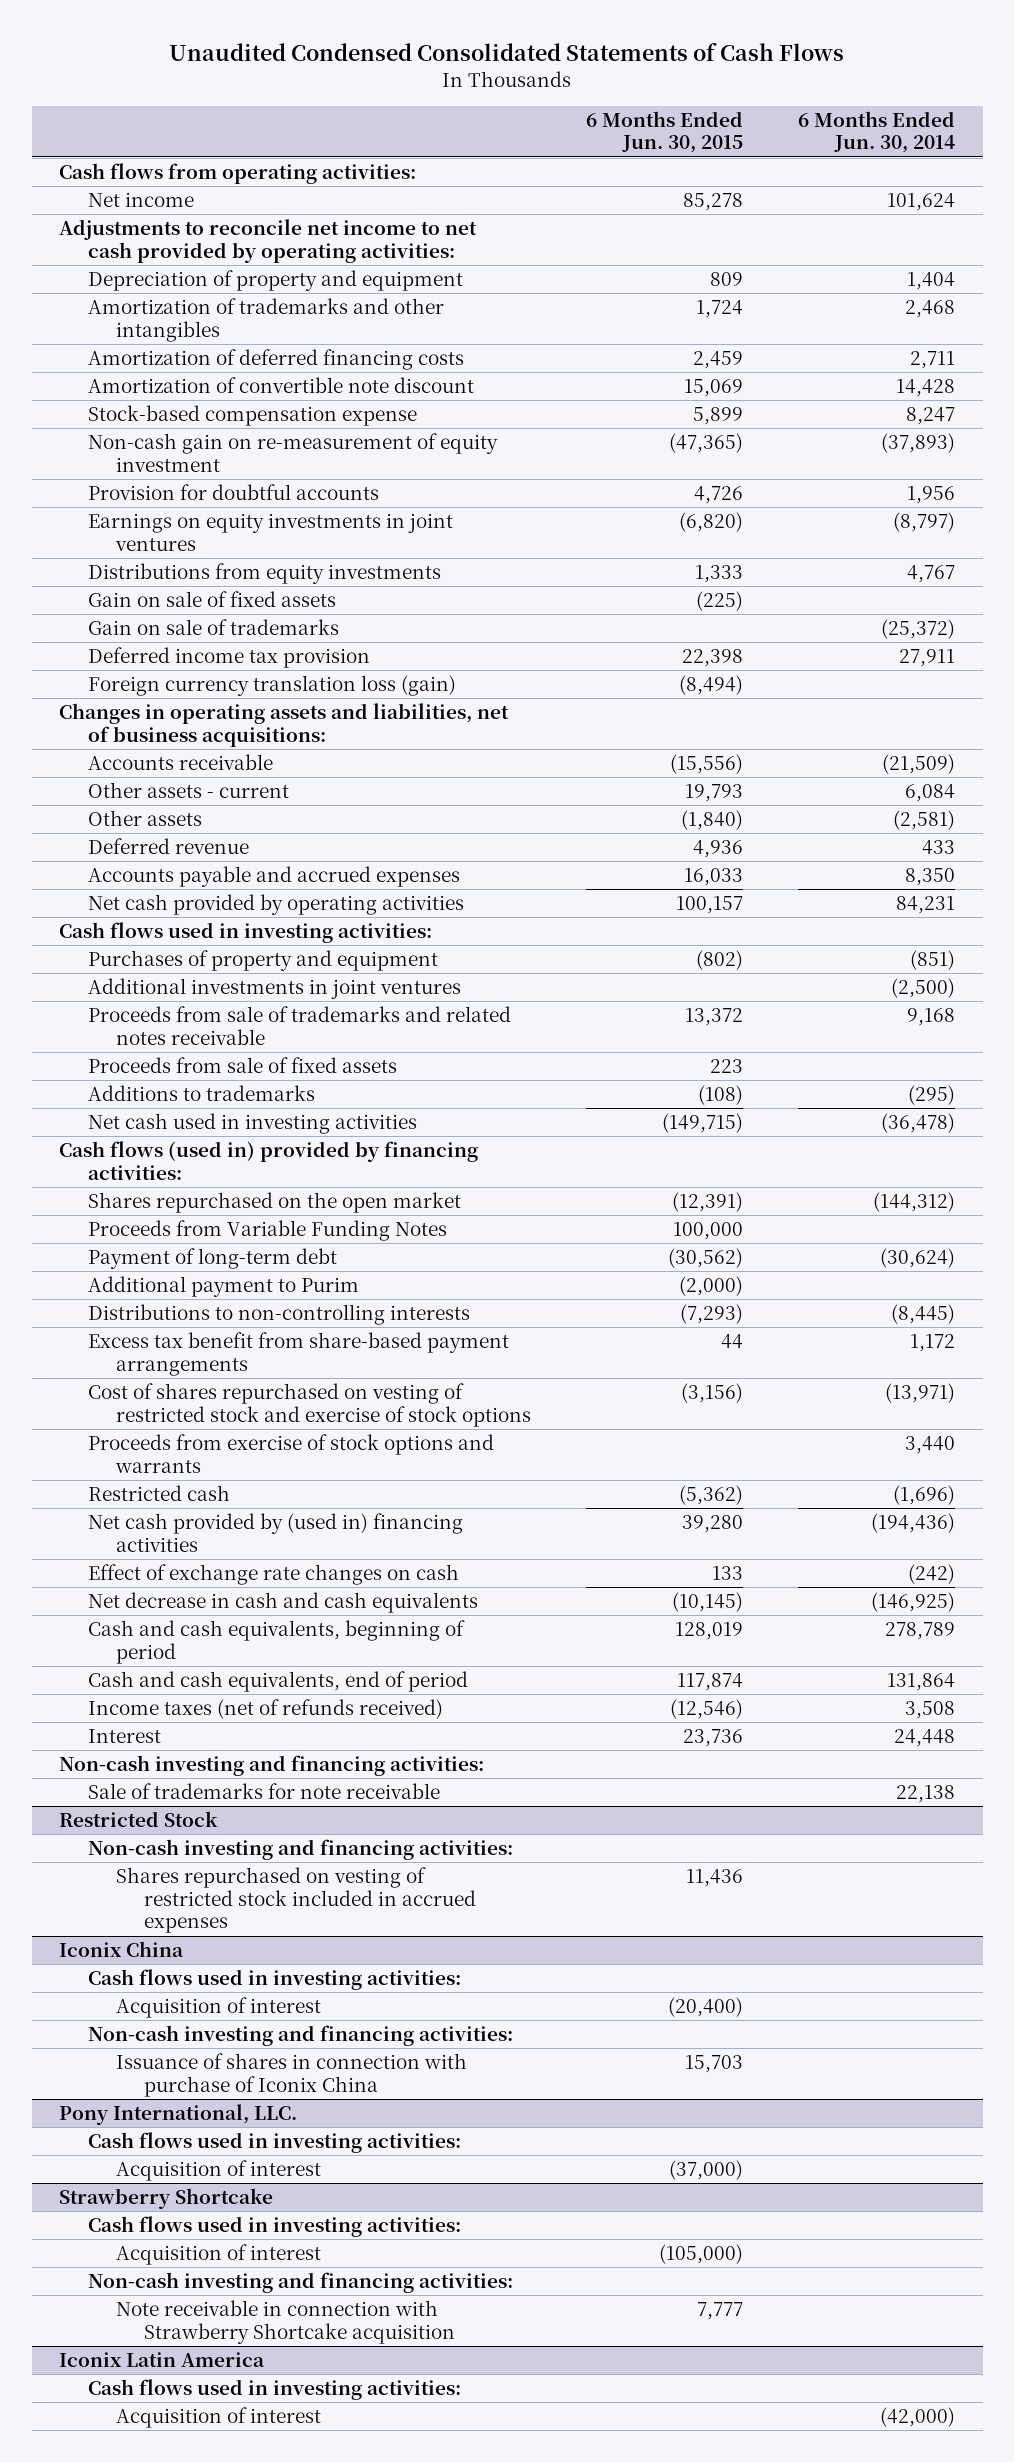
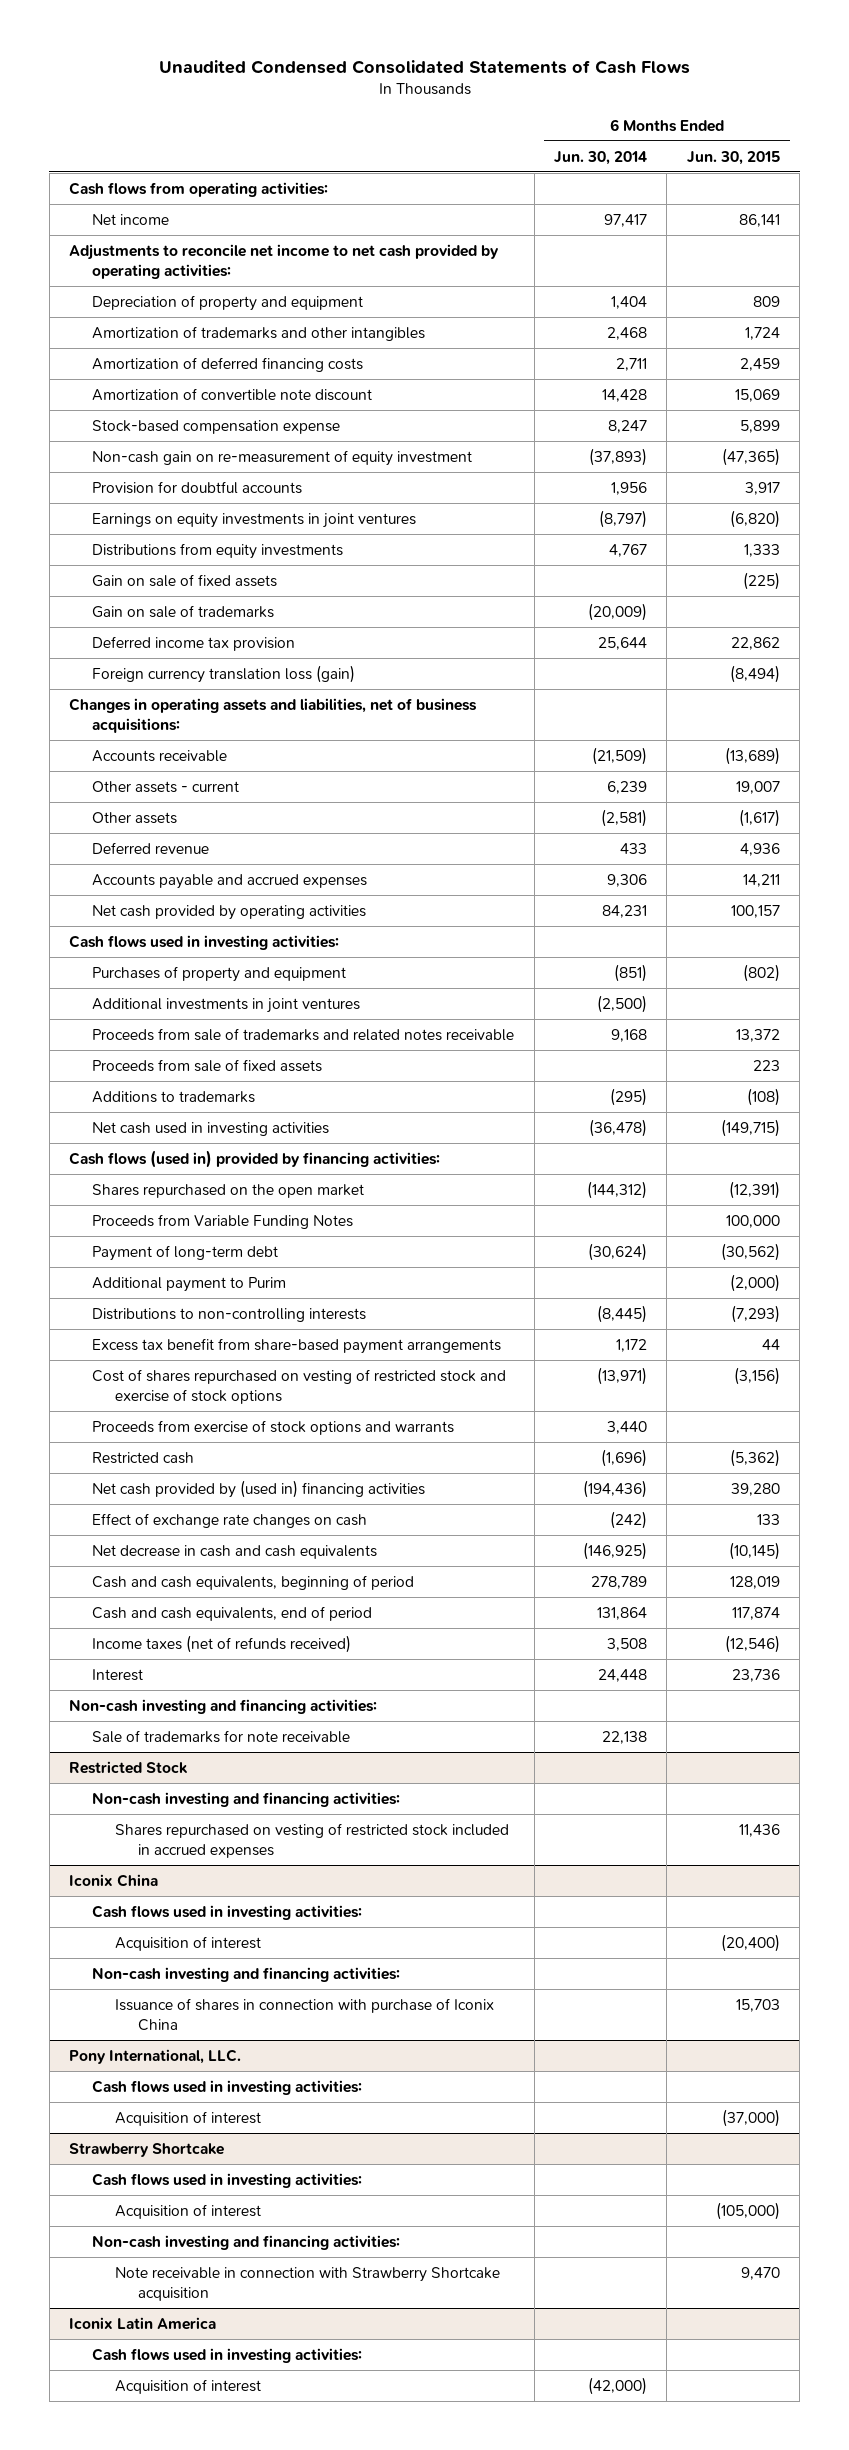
[682,193,743,212] 85,278 -> [738,213,780,227] 86,141
[886,193,955,212] 101,624 -> [603,213,647,227] 97,417
[693,486,743,505] 4,726 -> [744,481,780,495] 3,917
[880,619,955,640] (25,372) -> [587,602,647,621] (20,009)
[681,649,743,668] 22,398 -> [730,636,780,650] 22,862
[898,649,955,668] 27,911 -> [597,636,647,650] 25,644
[669,754,743,775] (15,556) -> [724,746,780,765] (13,689)
[684,784,743,803] 19,793 -> [735,780,780,794] 19,007
[904,784,955,803] 6,084 -> [606,780,647,794] 6,239
[680,810,743,831] (1,840) -> [738,808,780,827] (1,617)
[683,868,743,887] 16,033 -> [742,873,780,887] 14,211
[904,868,955,887] 8,350 -> [606,873,647,887] 9,306
[696,2302,743,2321] 7,777 -> [740,2266,780,2280] 9,470

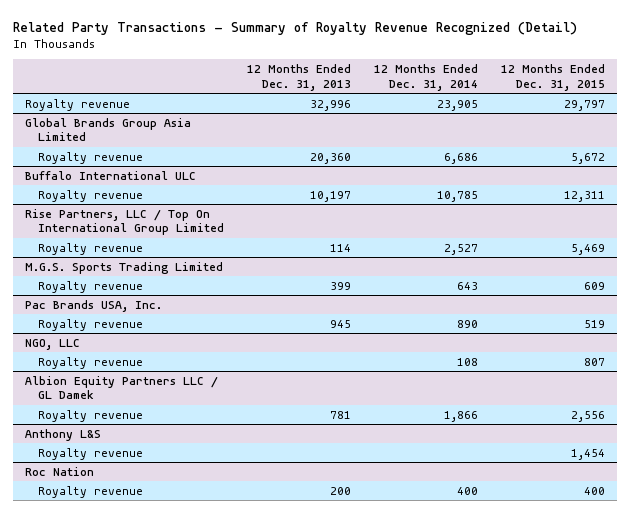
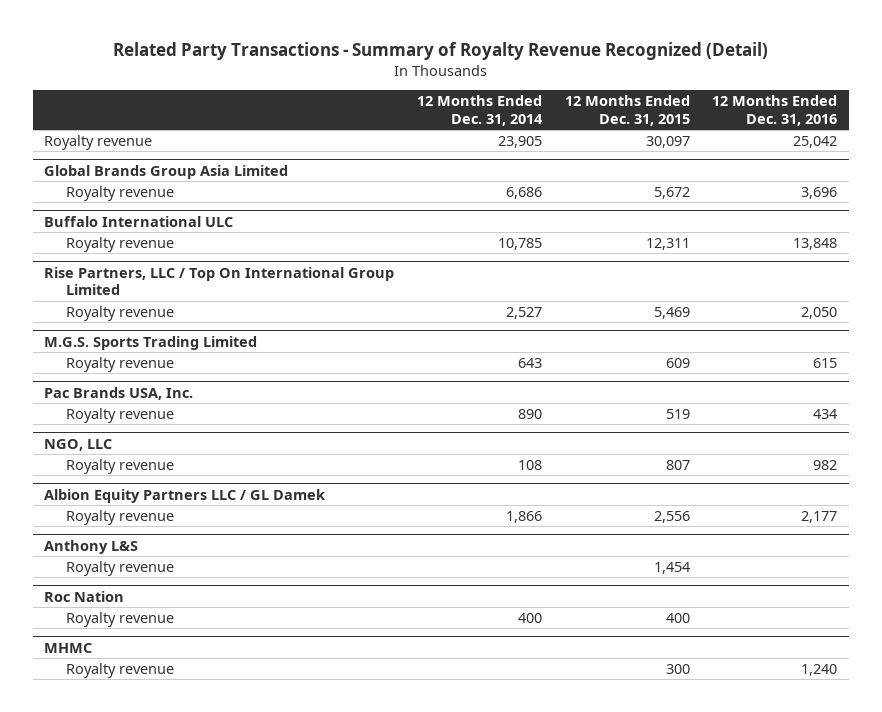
[247,64,352,91] 12 Months Ended Dec. 31, 2013 -> none
none -> [712,95,838,126] 12 Months Ended Dec. 31, 2016
[564,99,606,111] 29,797 -> [645,135,690,148] 30,097
none -> [44,642,93,653] MHMC
none -> [66,662,175,678] Royalty revenue

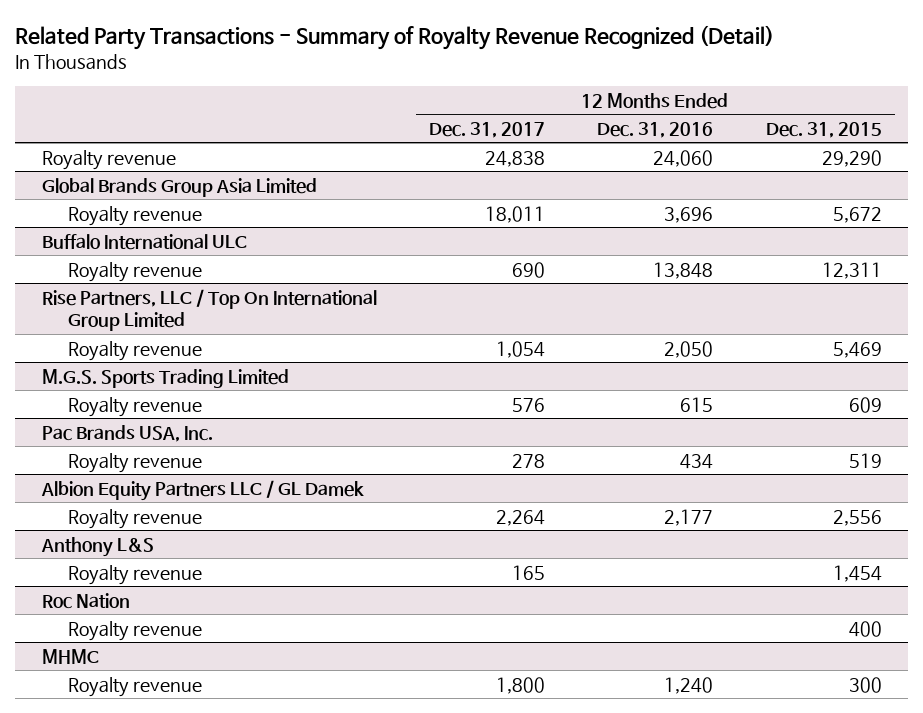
[417,95,544,126] 12 Months Ended Dec. 31, 2014 -> none
none -> [429,121,546,138] Dec. 31, 2017
[645,135,690,148] 30,097 -> [821,149,882,167] 29,290
[793,135,838,148] 25,042 -> [653,149,714,167] 24,060
[44,438,113,451] NGO, LLC -> none
[66,458,175,474] Royalty revenue -> none

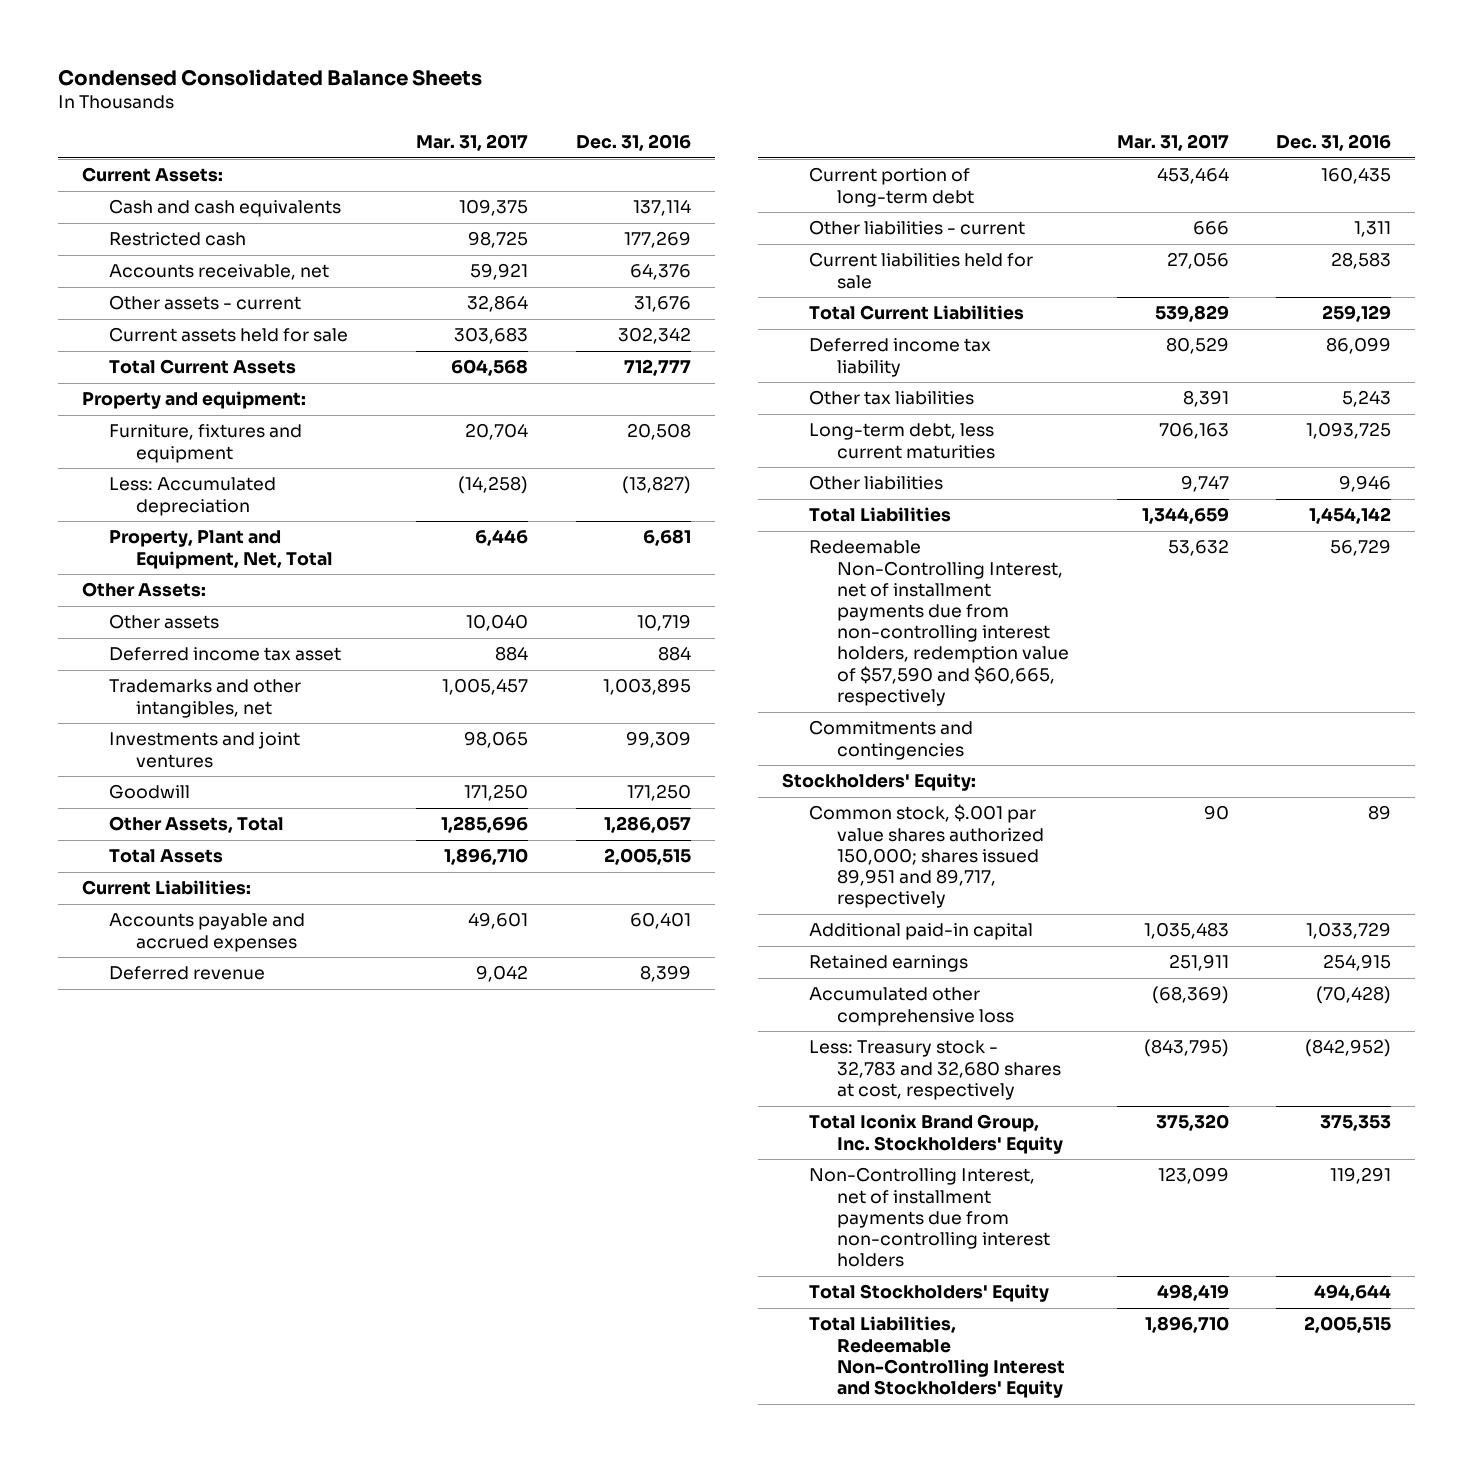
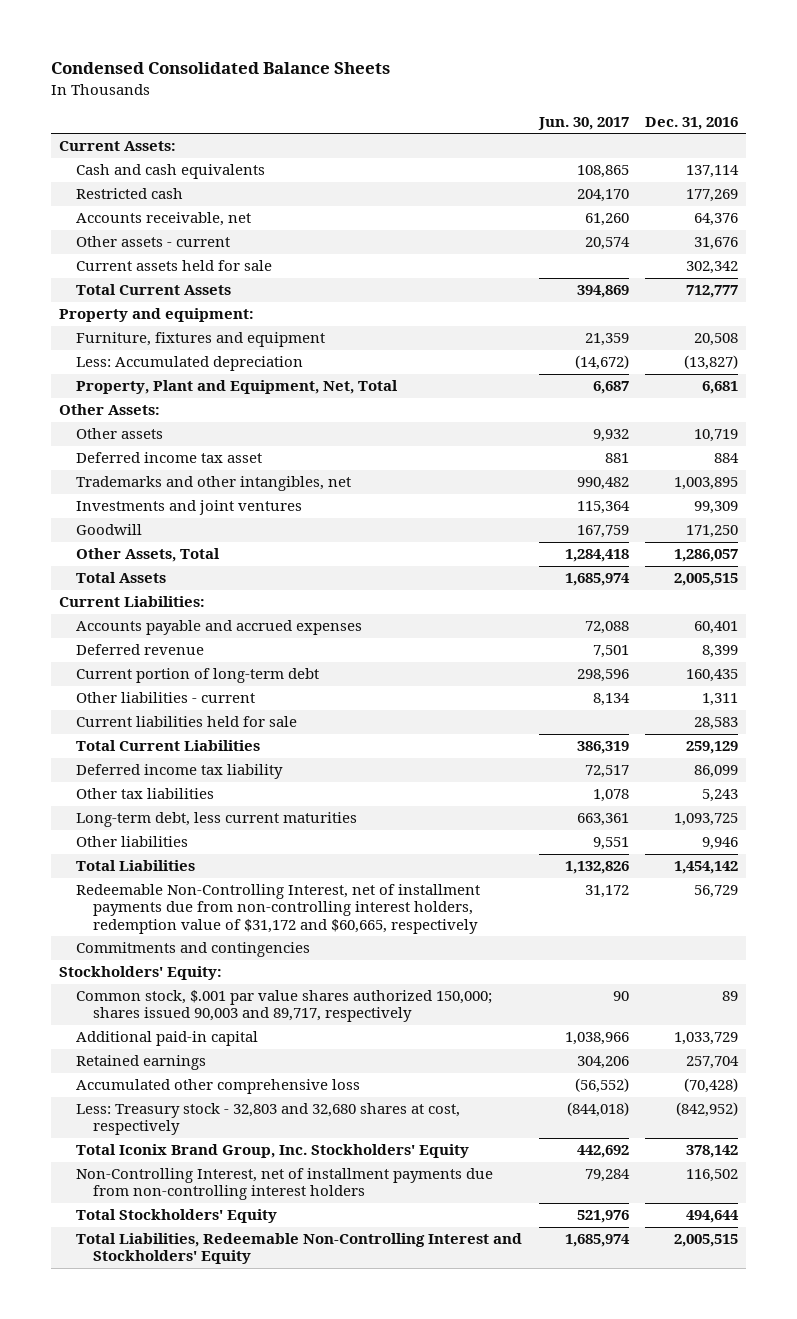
[416,133,529,151] Mar. 31, 2017 -> none
none -> [537,116,629,130] Jun. 30, 2017
[809,540,1069,706] Redeemable Non-Controlling Interest, net of installment payments due from non-controlling interest holders, redemption value of $57,590 and $60,665, respectively -> [76,884,481,934] Redeemable Non-Controlling Interest, net of installment payments due from non-controlling interest holders, redemption value of $31,172 and $60,665, respectively
[809,804,1044,909] Common stock, $.001 par value shares authorized 150,000; shares issued 89,951 and 89,717, respectively -> [76,990,493,1023] Common stock, $.001 par value shares authorized 150,000; shares issued 90,003 and 89,717, respectively
[1323,954,1392,972] 254,915 -> [685,1056,739,1070] 257,704
[809,1040,1061,1100] Less: Treasury stock - 32,783 and 32,680 shares at cost, respectively -> [76,1103,461,1136] Less: Treasury stock - 32,803 and 32,680 shares at cost, respectively
[1320,1115,1392,1132] 375,353 -> [685,1145,738,1159] 378,142
[1330,1167,1392,1185] 119,291 -> [685,1169,738,1183] 116,502

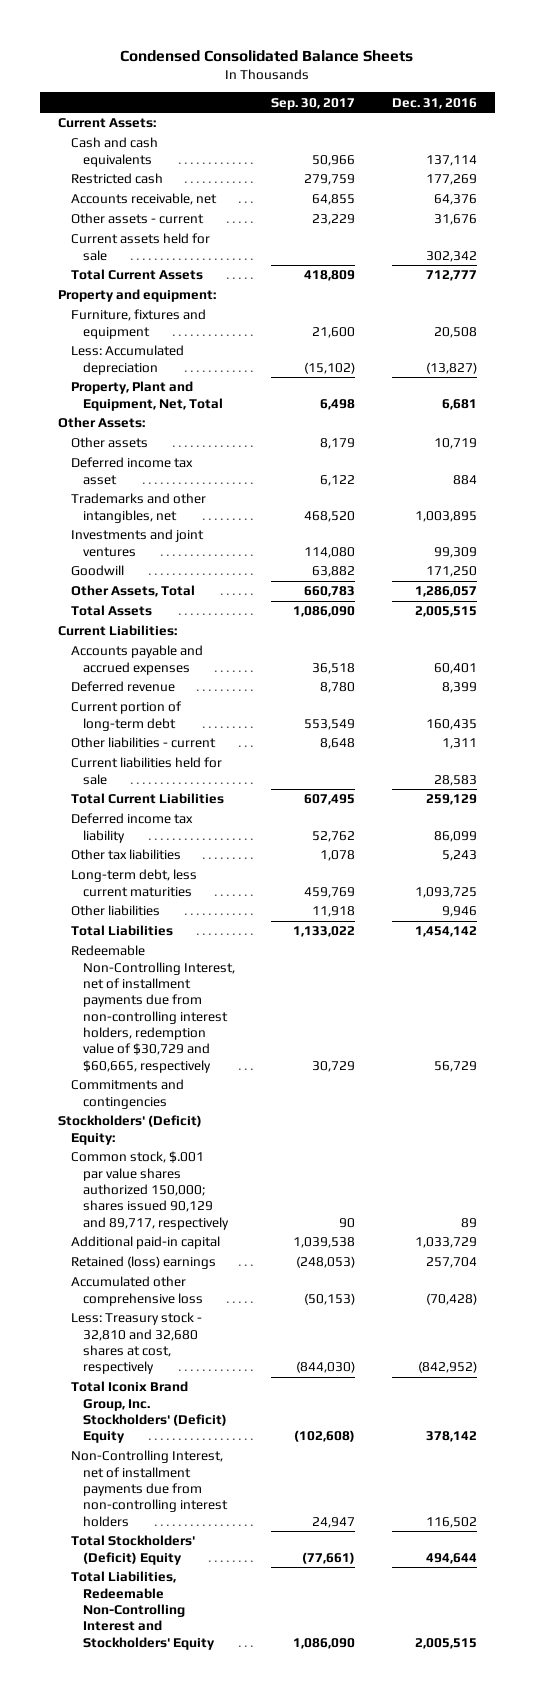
[537,116,629,130] Jun. 30, 2017 -> none
none -> [271,97,356,110] Sep. 30, 2017
[76,884,481,934] Redeemable Non-Controlling Interest, net of installment payments due from non-controlling interest holders, redemption value of $31,172 and $60,665, respectively -> [70,945,235,1073] Redeemable Non-Controlling Interest, net of installment payments due from non-controlling interest holders, redemption value of $30,729 and $60,665, respectively
[59,966,223,981] Stockholders' Equity: -> [58,1115,203,1145] Stockholders' (Deficit) Equity:
[76,990,493,1023] Common stock, $.001 par value shares authorized 150,000; shares issued 90,003 and 89,717, respectively -> [70,1151,229,1230] Common stock, $.001 par value shares authorized 150,000; shares issued 90,129 and 89,717, respectively
[76,1055,207,1071] Retained earnings -> [70,1256,216,1270] Retained (loss) earnings
[76,1103,461,1136] Less: Treasury stock - 32,803 and 32,680 shares at cost, respectively -> [70,1312,202,1375] Less: Treasury stock - 32,810 and 32,680 shares at cost, respectively
[76,1144,470,1159] Total Iconix Brand Group, Inc. Stockholders' Equity -> [70,1381,227,1444] Total Iconix Brand Group, Inc. Stockholders' (Deficit) Equity
[76,1209,278,1224] Total Stockholders' Equity -> [70,1535,195,1565] Total Stockholders' (Deficit) Equity

